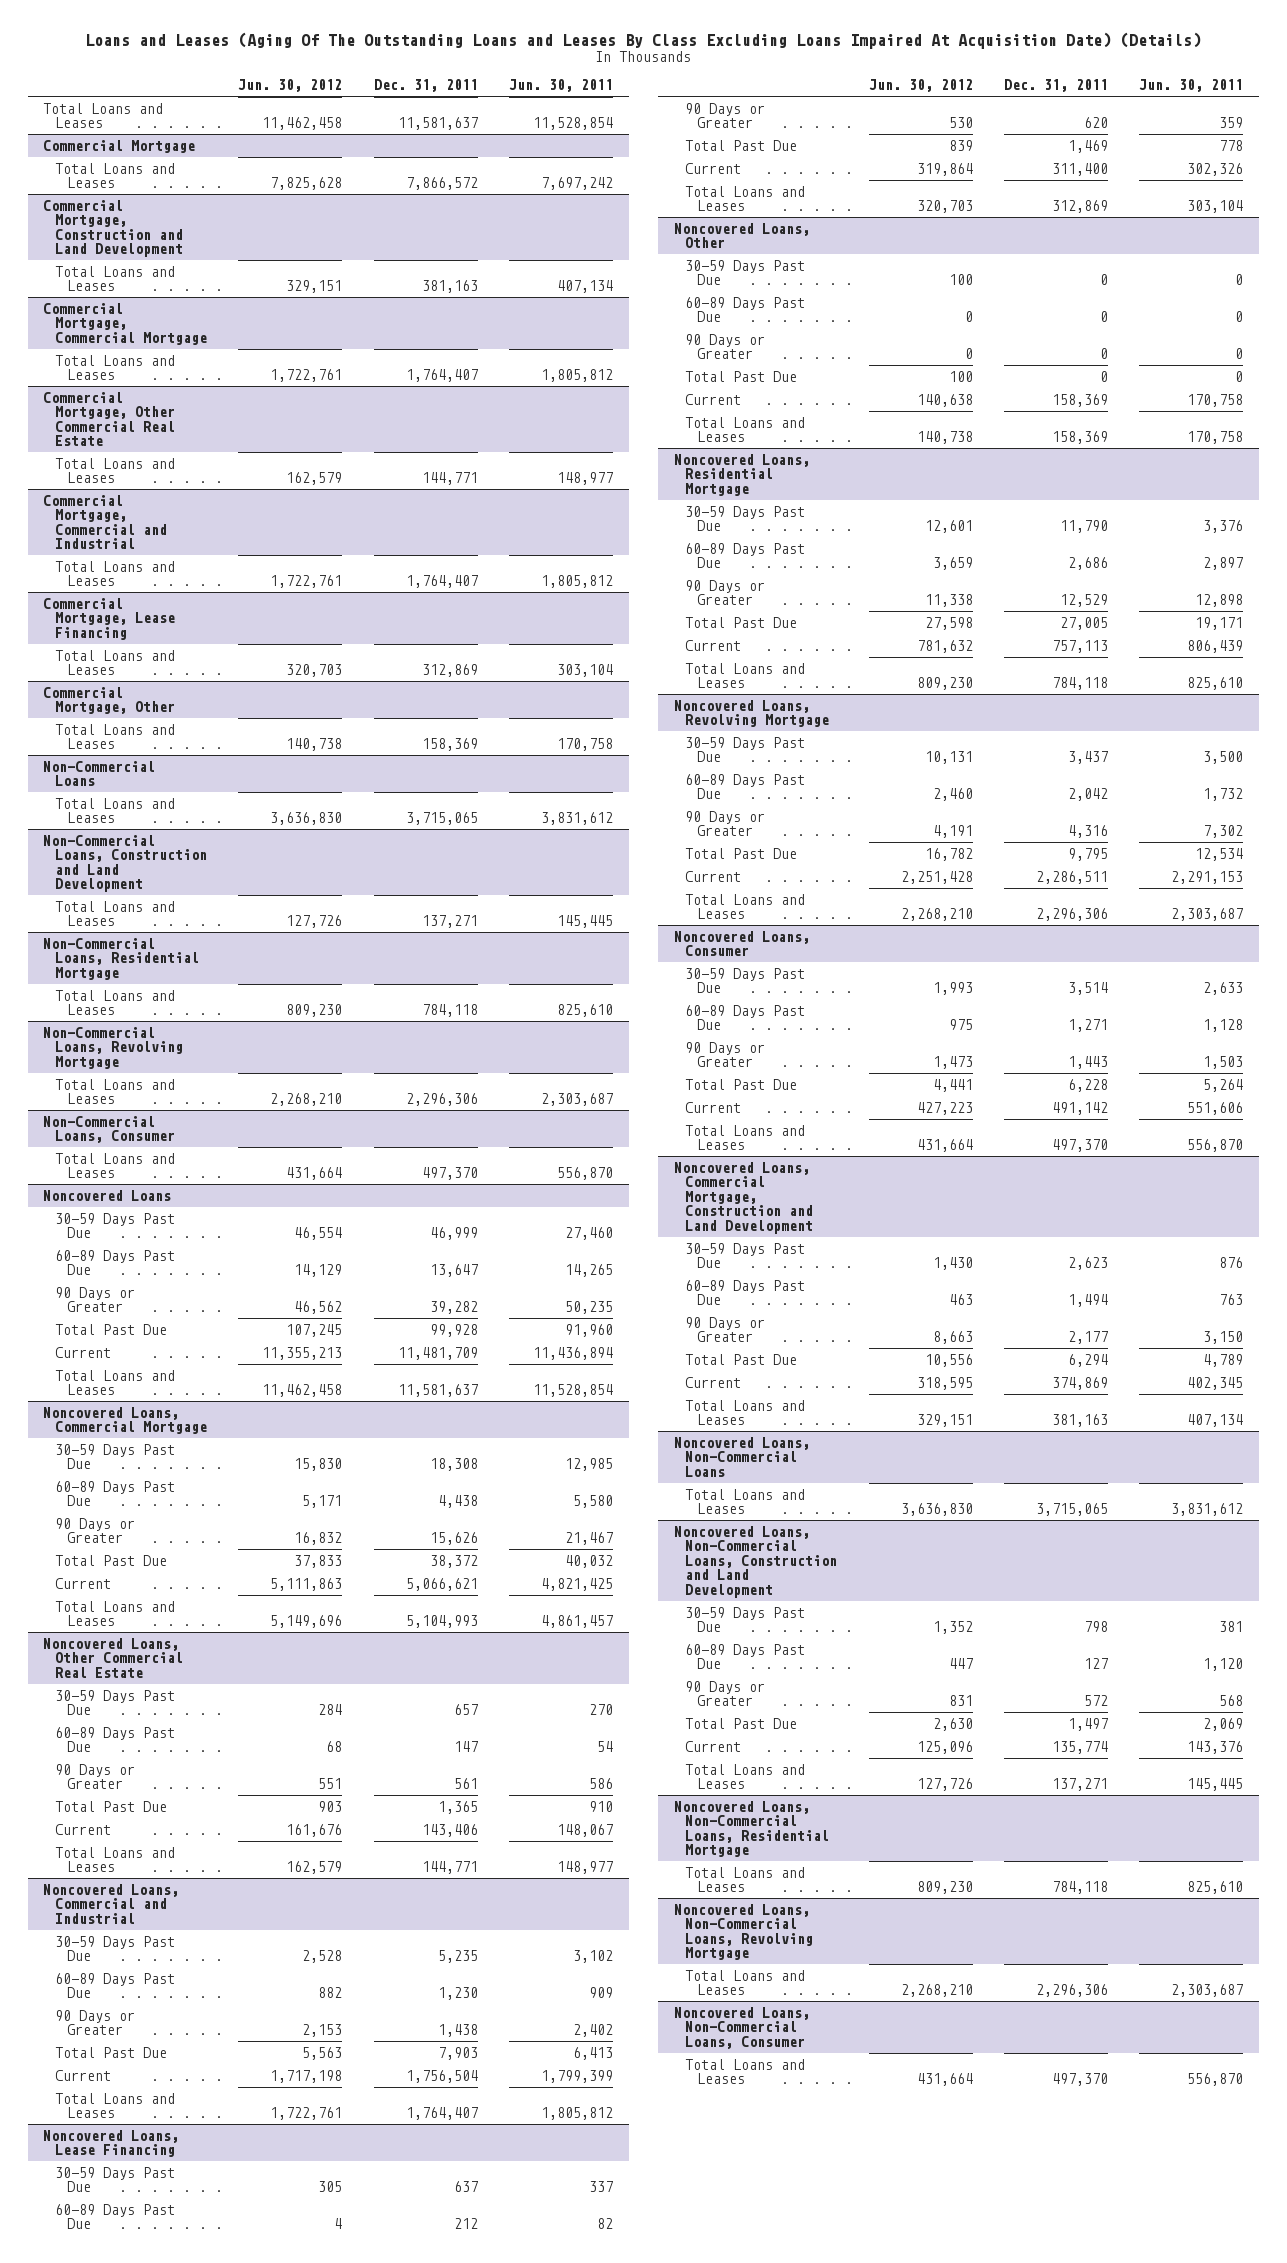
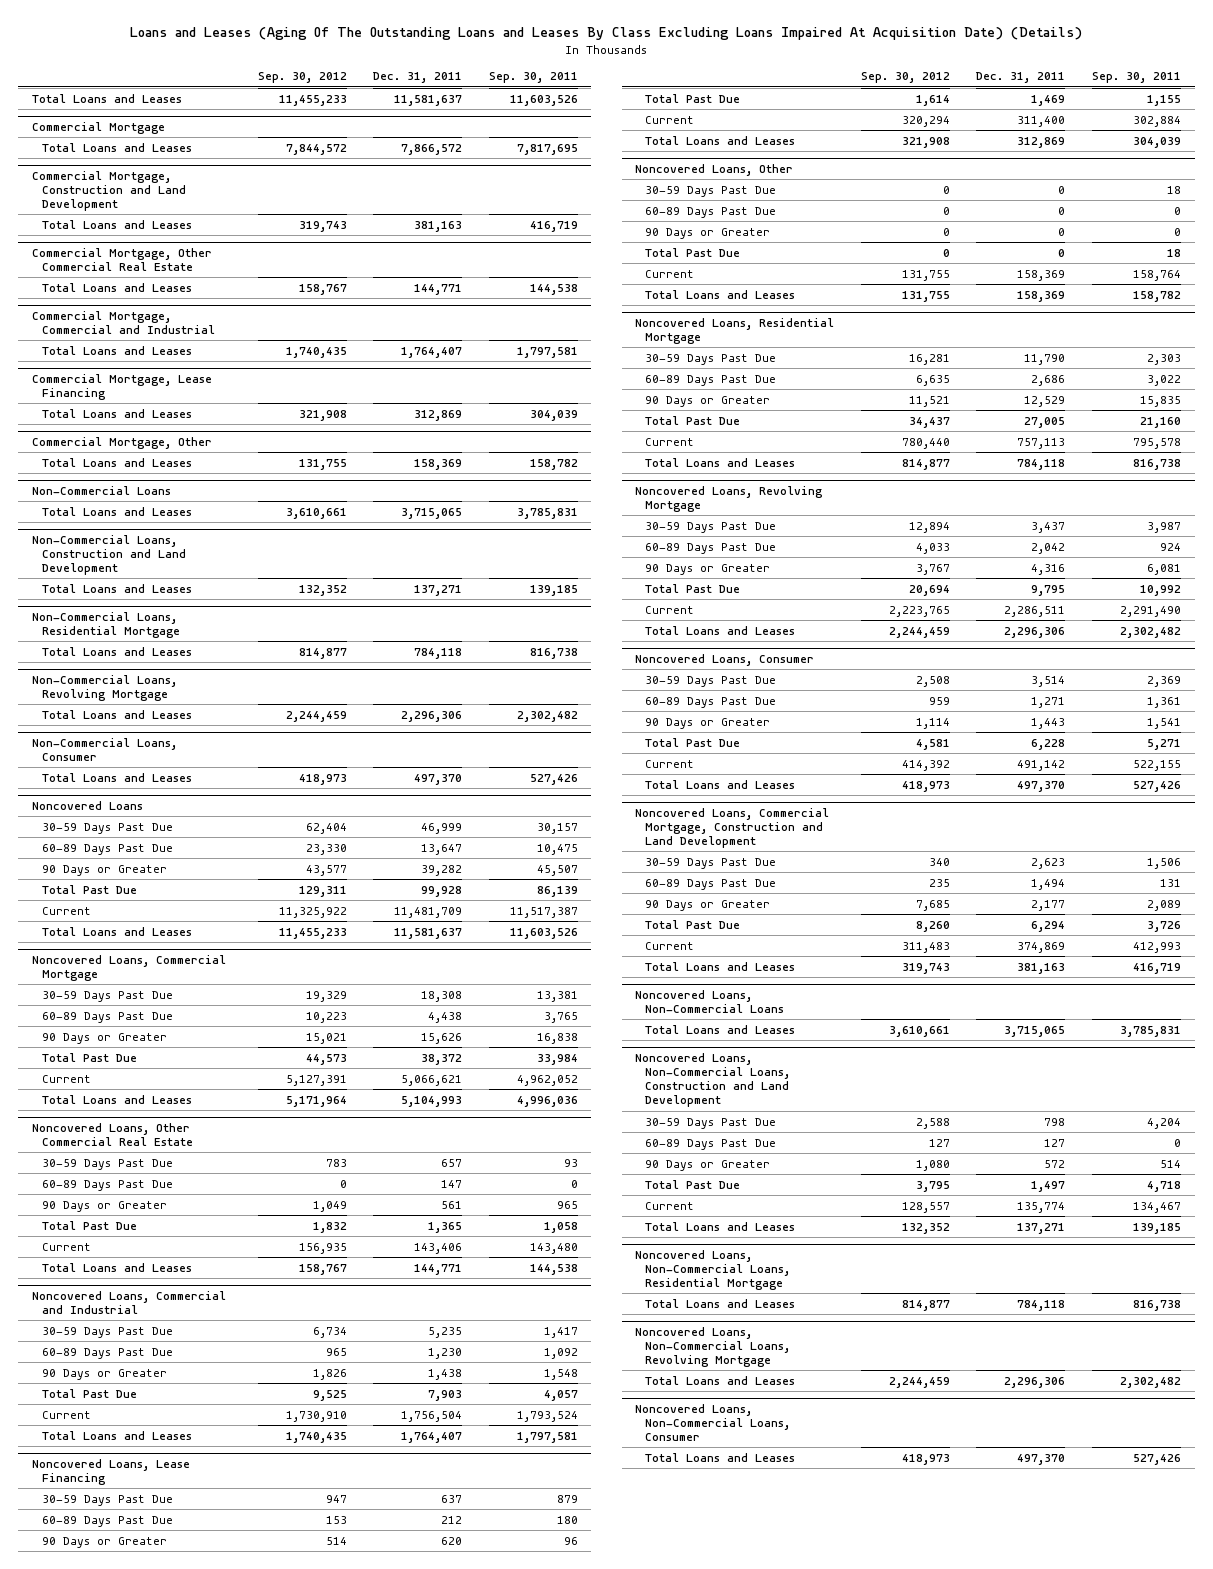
[238,79,343,93] Jun. 30, 2012 -> none
[508,79,613,93] Jun. 30, 2011 -> none
none -> [257,72,347,84] Sep. 30, 2012
none -> [489,72,579,84] Sep. 30, 2011
[43,302,208,345] Commercial Mortgage, Commercial Mortgage -> none
[55,354,176,381] Total Loans and Leases -> none

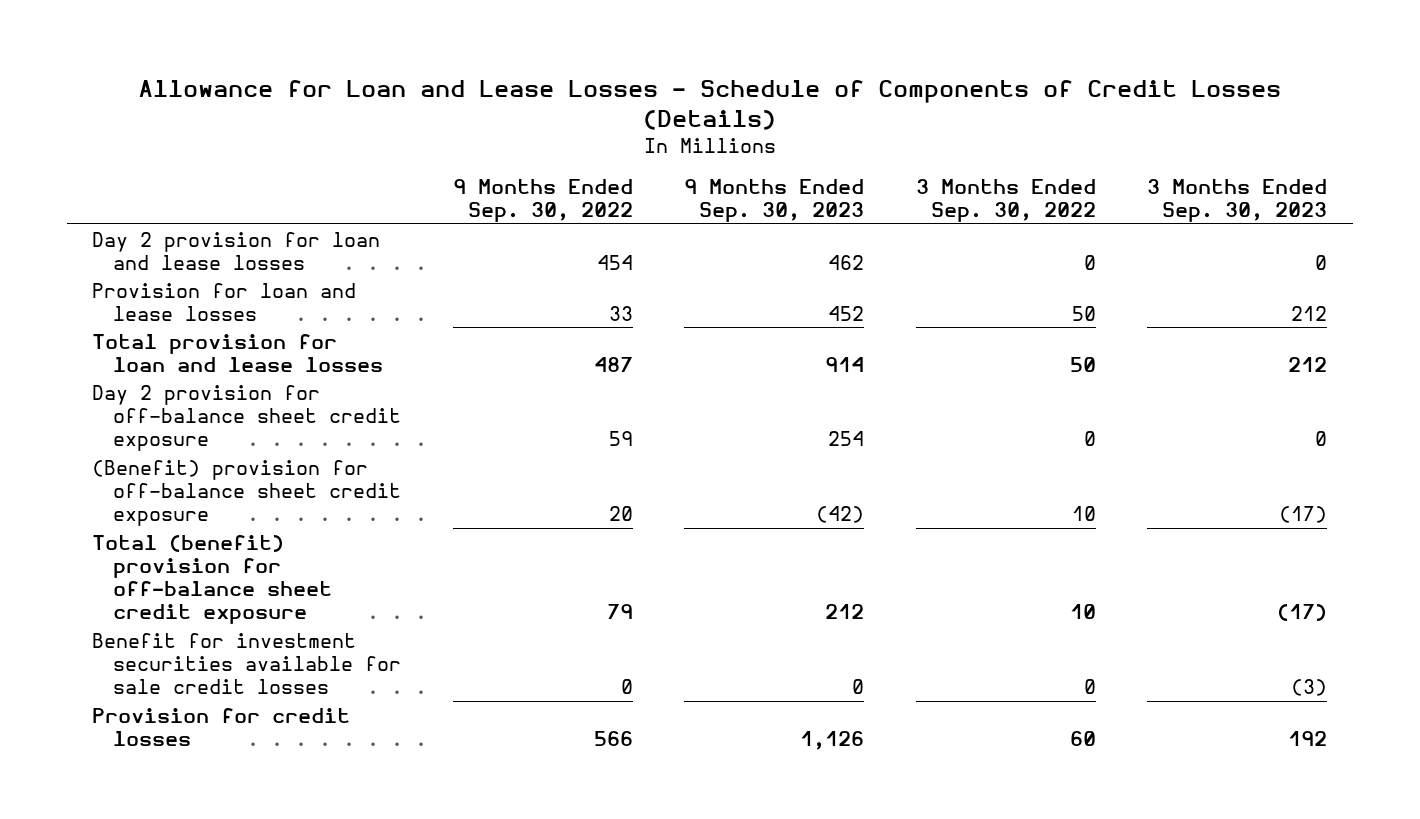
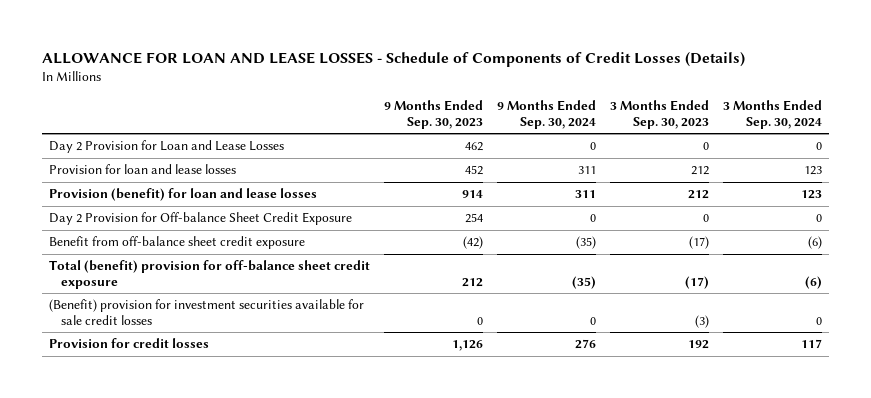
[137,79,1281,130] Allowance for Loan and Lease Losses - Schedule of Components of Credit Losses (Details) -> [41,51,745,67] ALLOWANCE FOR LOAN AND LEASE LOSSES - Schedule of Components of Credit Losses (Details)
[452,178,633,223] 9 Months Ended Sep. 30, 2022 -> none
[915,178,1096,223] 3 Months Ended Sep. 30, 2022 -> none
none -> [497,100,597,129] 9 Months Ended Sep. 30, 2024
none -> [723,100,823,129] 3 Months Ended Sep. 30, 2024
[92,231,381,270] Day 2 provision for loan and lease losses -> [48,140,284,154] Day 2 Provision for Loan and Lease Losses
[92,333,384,372] Total provision for loan and lease losses -> [48,188,317,202] Provision (benefit) for loan and lease losses
[92,384,402,451] Day 2 provision for off-balance sheet credit exposure -> [48,212,352,226] Day 2 Provision for Off-balance Sheet Credit Exposure
[92,459,402,526] (Benefit) provision for off-balance sheet credit exposure -> [48,236,305,250] Benefit from off-balance sheet credit exposure
[92,632,402,694] Benefit for investment securities available for sale credit losses -> [48,299,364,325] (Benefit) provision for investment securities available for sale credit losses

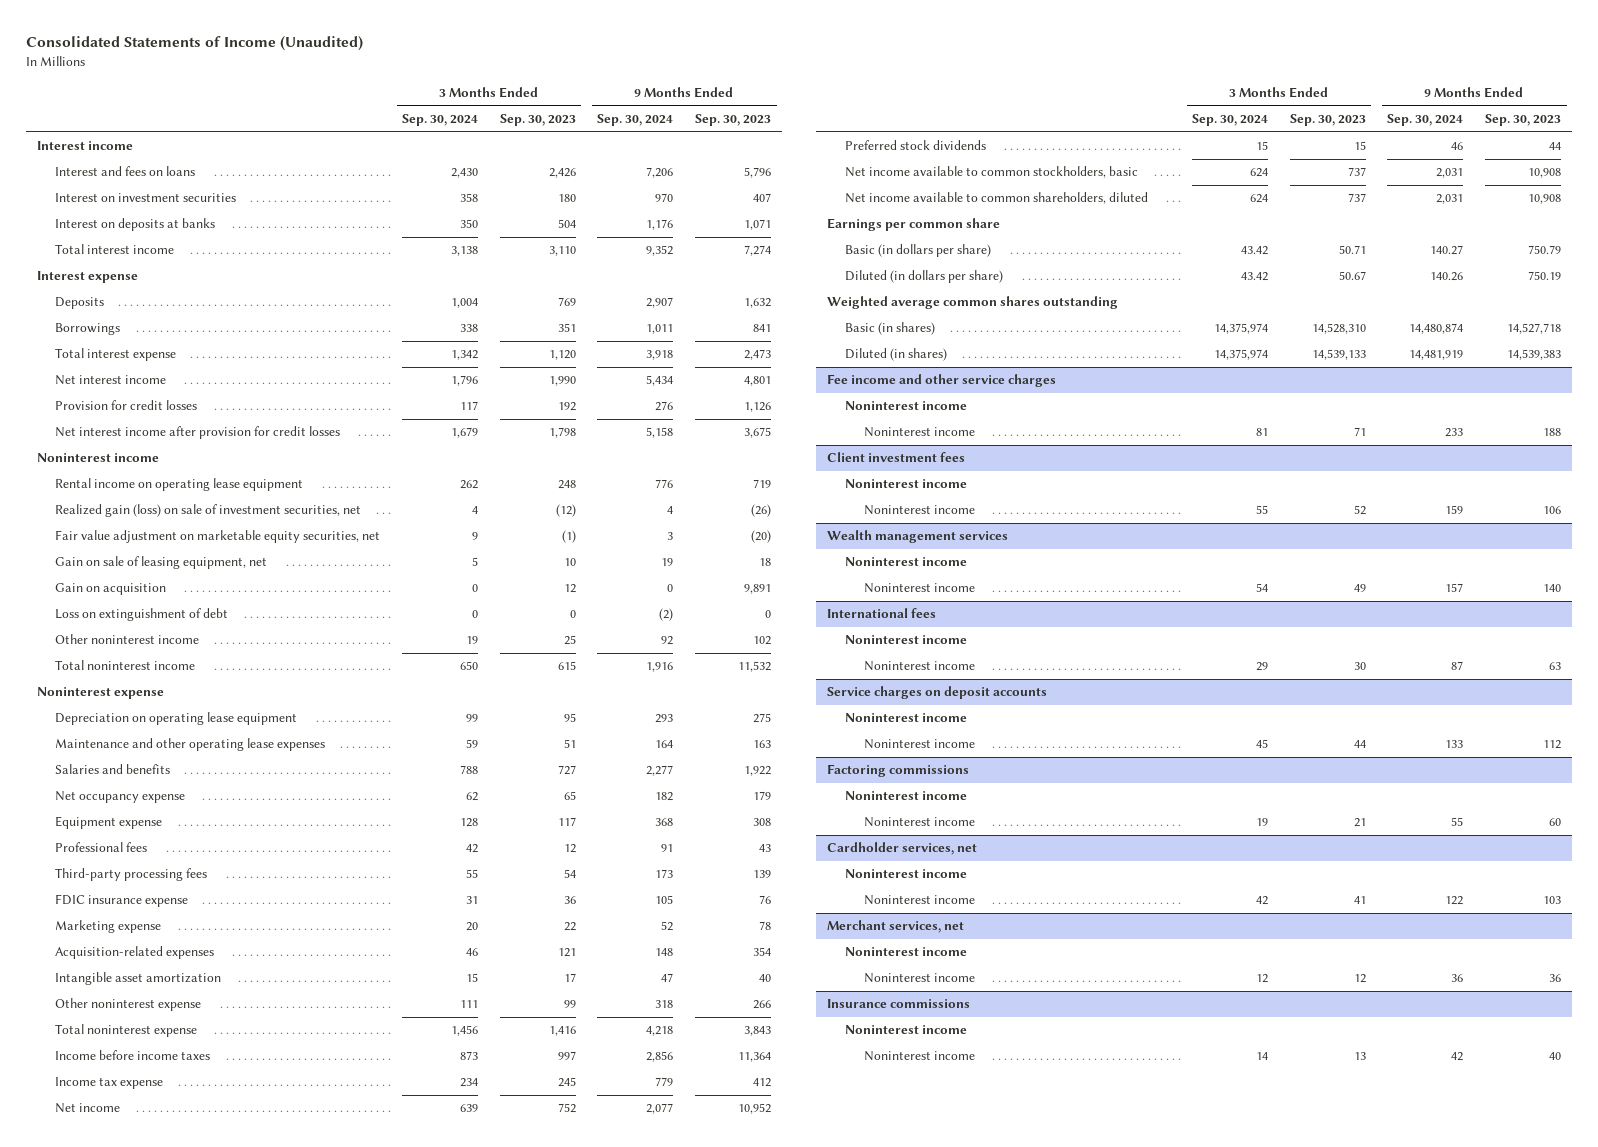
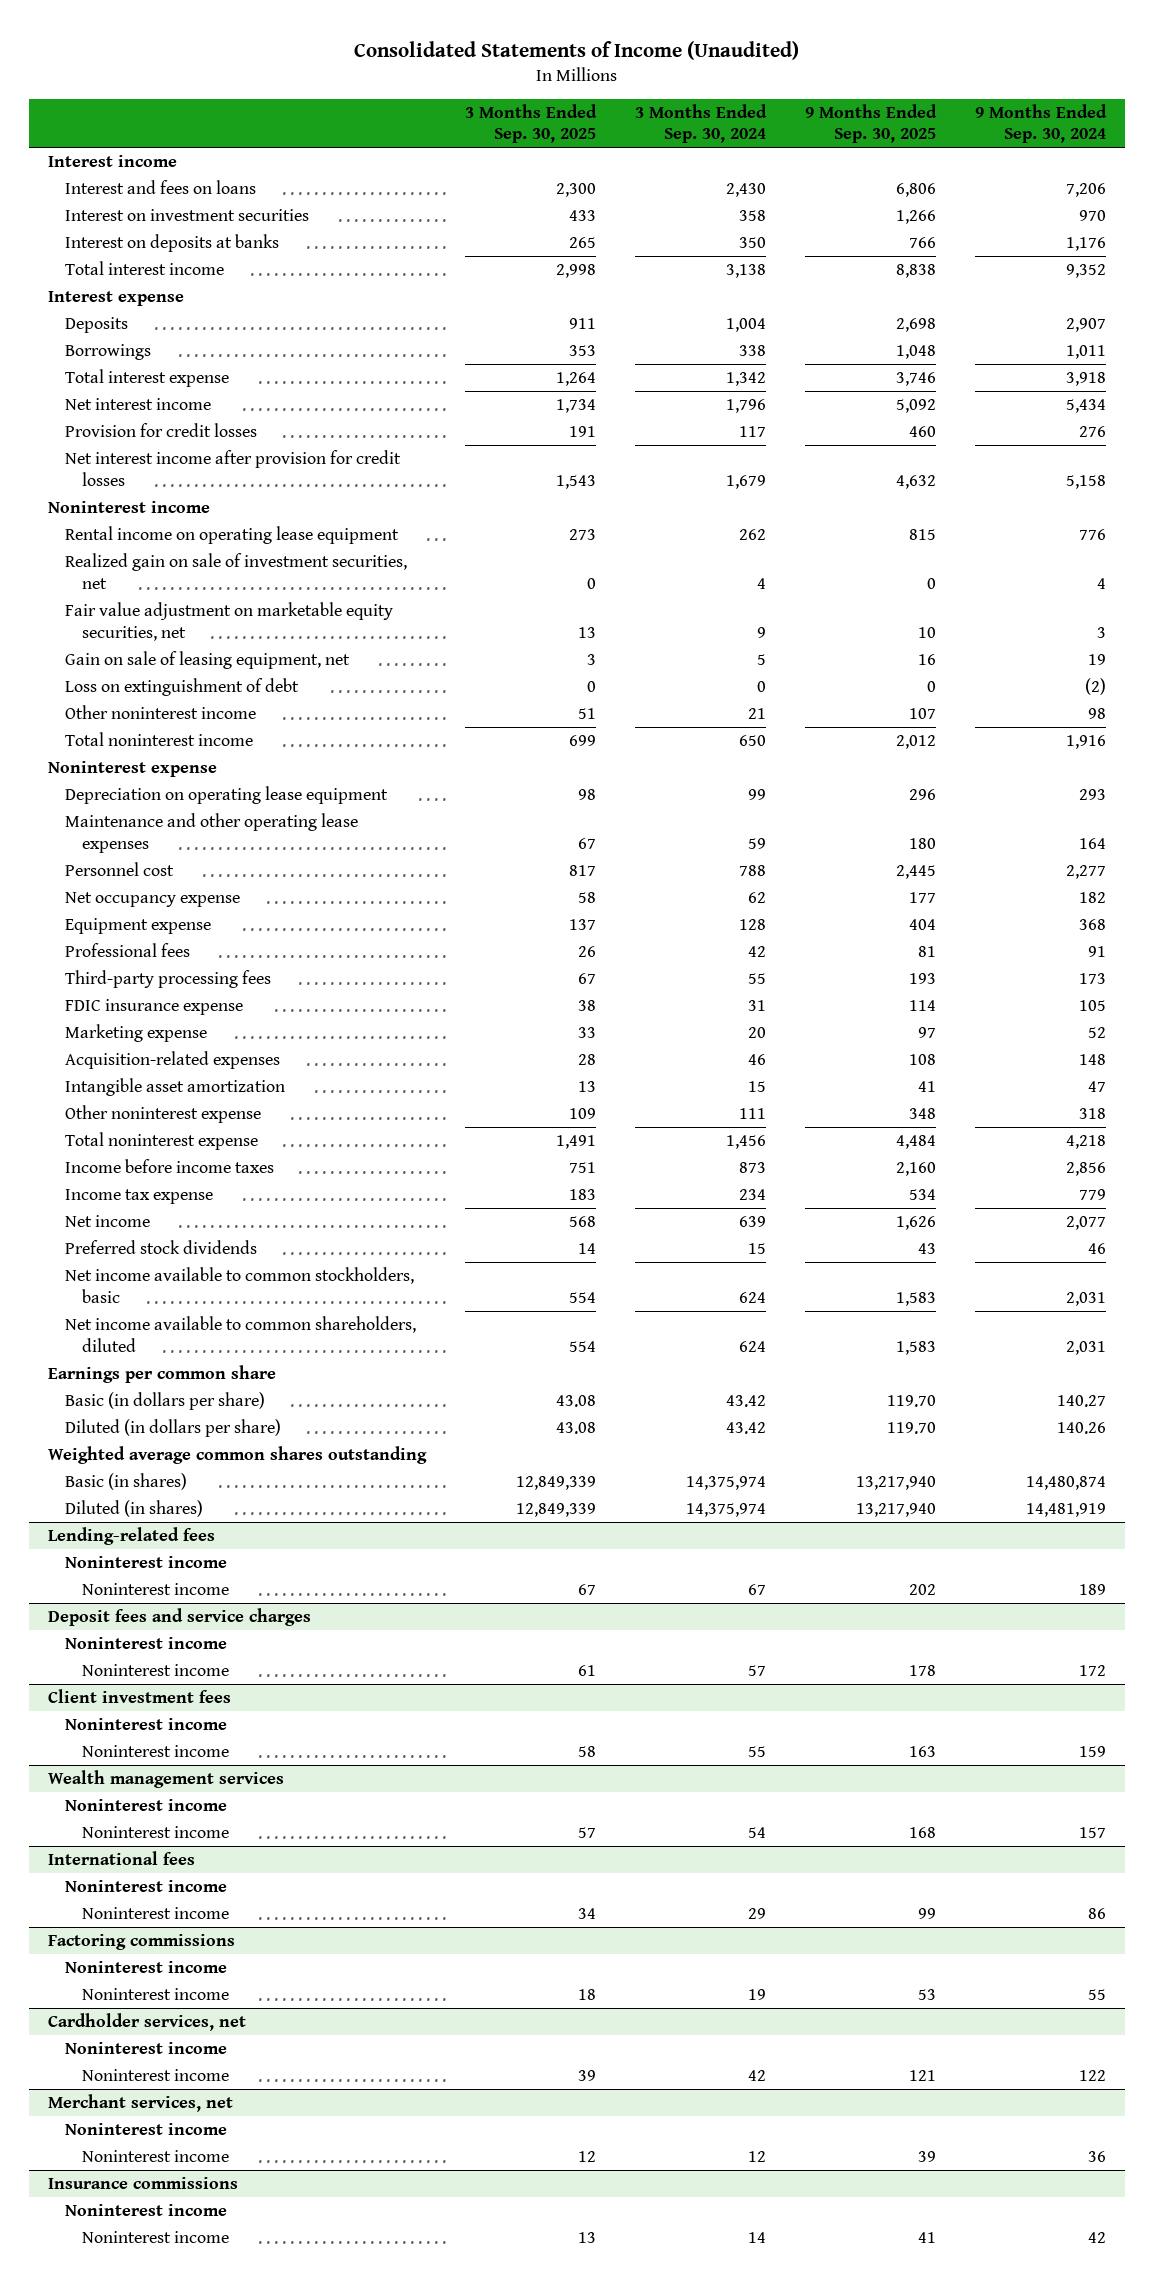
[499,113,576,126] Sep. 30, 2023 -> none
[695,113,772,126] Sep. 30, 2023 -> none
none -> [465,103,598,144] 3 Months Ended Sep. 30, 2025
none -> [804,103,937,144] 9 Months Ended Sep. 30, 2025
[55,504,362,518] Realized gain (loss) on sale of investment securities, net -> [65,553,408,589] Realized gain on sale of investment securities, net
[55,583,167,596] Gain on acquisition -> none
[466,636,479,645] 19 -> [747,708,766,720] 21
[661,636,674,646] 92 -> [1087,708,1106,720] 98
[55,764,171,775] Salaries and benefits -> [65,862,175,877] Personnel cost
[827,374,1057,388] Fee income and other service charges -> none
none -> [48,1527,216,1546] Lending-related fees
[1256,428,1269,437] 81 -> [747,1584,766,1596] 67
[1445,428,1464,438] 233 -> [1078,1584,1106,1596] 189
none -> [48,1608,312,1627] Deposit fees and service charges
none -> [65,1637,228,1650] Noninterest income
none -> [81,1664,229,1677] Noninterest income
[827,686,1048,700] Service charges on deposit accounts -> none
[845,713,968,723] Noninterest income -> none
[863,739,975,750] Noninterest income -> none
[1451,661,1464,671] 87 -> [1087,1908,1106,1920] 86

